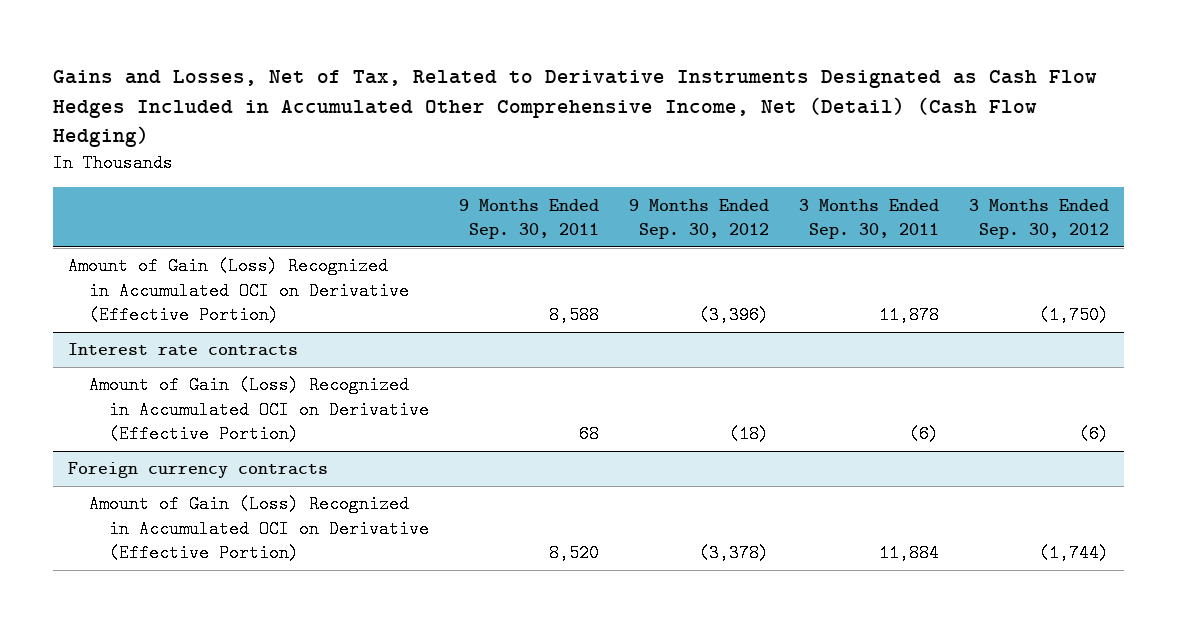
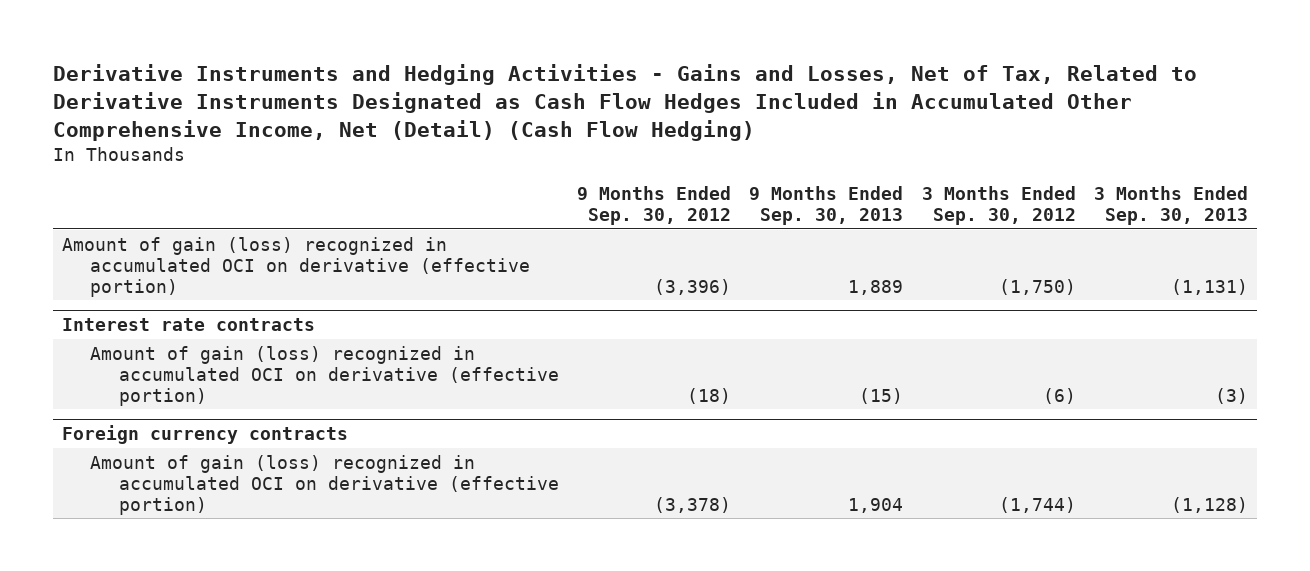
[53,70,1098,148] Gains and Losses, Net of Tax, Related to Derivative Instruments Designated as Cash Flow Hedges Included in Accumulated Other Comprehensive Income, Net (Detail) (Cash Flow Hedging) -> [52,63,1197,141] Derivative Instruments and Hedging Activities - Gains and Losses, Net of Tax, Related to Derivative Instruments Designated as Cash Flow Hedges Included in Accumulated Other Comprehensive Income, Net (Detail) (Cash Flow Hedging)
[459,198,600,239] 9 Months Ended Sep. 30, 2011 -> none
[799,198,940,239] 3 Months Ended Sep. 30, 2011 -> none
none -> [749,185,904,225] 9 Months Ended Sep. 30, 2013
none -> [1094,185,1249,225] 3 Months Ended Sep. 30, 2013
[68,257,409,324] Amount of Gain (Loss) Recognized in Accumulated OCI on Derivative (Effective Portion) -> [61,237,531,297] Amount of gain (loss) recognized in accumulated OCI on derivative (effective portion)
[88,376,430,443] Amount of Gain (Loss) Recognized in Accumulated OCI on Derivative (Effective Portion) -> [90,346,559,406] Amount of gain (loss) recognized in accumulated OCI on derivative (effective portion)
[88,495,430,562] Amount of Gain (Loss) Recognized in Accumulated OCI on Derivative (Effective Portion) -> [90,455,559,515] Amount of gain (loss) recognized in accumulated OCI on derivative (effective portion)

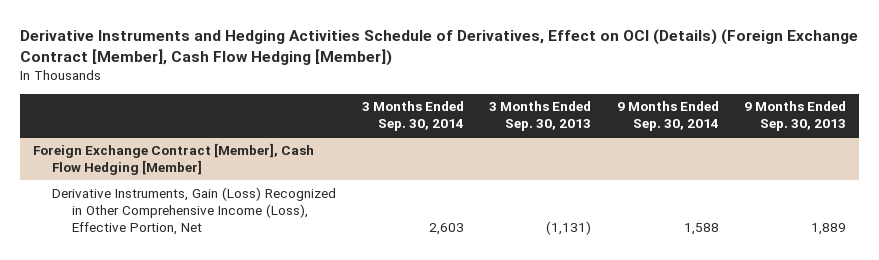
[52,63,1197,141] Derivative Instruments and Hedging Activities - Gains and Losses, Net of Tax, Related to Derivative Instruments Designated as Cash Flow Hedges Included in Accumulated Other Comprehensive Income, Net (Detail) (Cash Flow Hedging) -> [20,29,859,66] Derivative Instruments and Hedging Activities Schedule of Derivatives, Effect on OCI (Details) (Foreign Exchange Contract [Member], Cash Flow Hedging [Member])
[576,185,731,225] 9 Months Ended Sep. 30, 2012 -> none
[921,185,1076,225] 3 Months Ended Sep. 30, 2012 -> none
none -> [361,101,464,132] 3 Months Ended Sep. 30, 2014
none -> [616,101,719,132] 9 Months Ended Sep. 30, 2014
[61,318,315,332] Interest rate contracts -> none
[90,346,559,406] Amount of gain (loss) recognized in accumulated OCI on derivative (effective portion) -> none
[61,425,348,445] Foreign currency contracts -> none
[90,455,559,515] Amount of gain (loss) recognized in accumulated OCI on derivative (effective portion) -> none
none -> [32,142,314,175] Foreign Exchange Contract [Member], Cash Flow Hedging [Member]
[61,237,531,297] Amount of gain (loss) recognized in accumulated OCI on derivative (effective portion) -> [52,186,337,236] Derivative Instruments, Gain (Loss) Recognized in Other Comprehensive Income (Loss), Effective Portion, Net

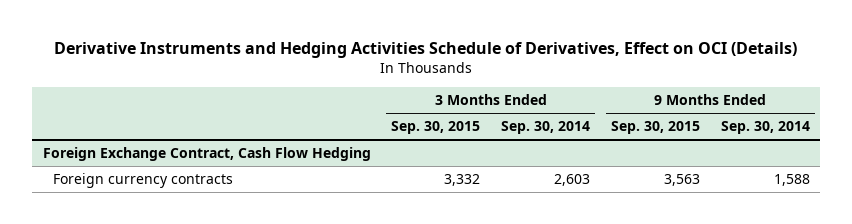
[20,29,859,66] Derivative Instruments and Hedging Activities Schedule of Derivatives, Effect on OCI (Details) (Foreign Exchange Contract [Member], Cash Flow Hedging [Member]) -> [54,42,798,59] Derivative Instruments and Hedging Activities Schedule of Derivatives, Effect on OCI (Details)
[489,101,592,132] 3 Months Ended Sep. 30, 2013 -> none
[744,101,847,132] 9 Months Ended Sep. 30, 2013 -> none
none -> [391,121,481,135] Sep. 30, 2015
none -> [610,121,700,135] Sep. 30, 2015
[32,142,314,175] Foreign Exchange Contract [Member], Cash Flow Hedging [Member] -> [42,147,371,162] Foreign Exchange Contract, Cash Flow Hedging
[52,186,337,236] Derivative Instruments, Gain (Loss) Recognized in Other Comprehensive Income (Loss), Effective Portion, Net -> [53,173,234,189] Foreign currency contracts

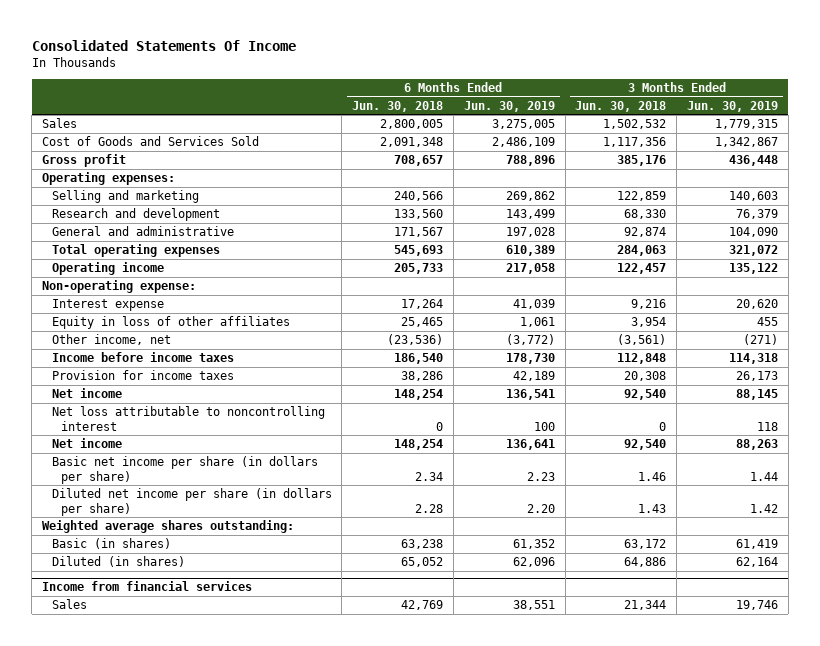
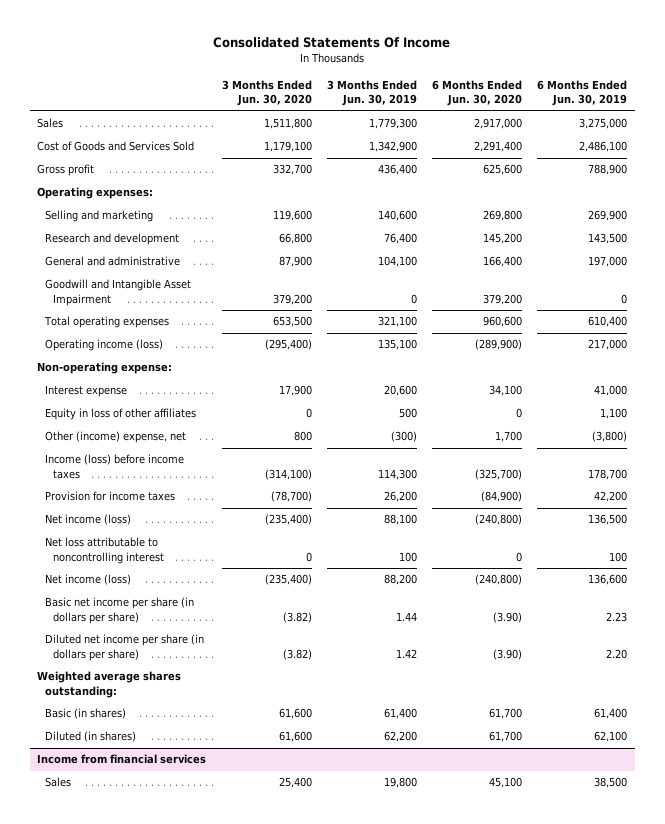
[352,100,444,112] Jun. 30, 2018 -> none
[575,100,667,112] Jun. 30, 2018 -> none
none -> [221,79,312,107] 3 Months Ended Jun. 30, 2020
none -> [432,79,523,107] 6 Months Ended Jun. 30, 2020
[491,119,555,130] 3,275,005 -> [579,118,628,130] 3,275,000
[714,119,778,130] 1,779,315 -> [368,118,417,130] 1,779,300
[491,137,555,148] 2,486,109 -> [579,141,628,153] 2,486,100
[714,137,778,148] 1,342,867 -> [368,141,417,153] 1,342,900
[505,155,555,167] 788,896 -> [588,164,628,176] 788,900
[728,155,778,167] 436,448 -> [377,164,417,176] 436,400
[505,191,555,202] 269,862 -> [588,210,628,222] 269,900
[728,191,778,202] 140,603 -> [377,210,417,222] 140,600
[505,209,555,220] 143,499 -> [588,233,628,245] 143,500
[735,209,778,220] 76,379 -> [383,233,417,245] 76,400
[505,227,555,238] 197,028 -> [588,256,628,268] 197,000
[728,227,778,238] 104,090 -> [377,256,417,268] 104,100
none -> [45,279,192,306] Goodwill and Intangible Asset Impairment
[505,245,555,257] 610,389 -> [588,316,628,328] 610,400
[728,245,778,257] 321,072 -> [377,316,417,328] 321,100
[51,262,164,276] Operating income -> [45,339,164,352] Operating income (loss)
[505,263,555,275] 217,058 -> [588,339,628,351] 217,000
[728,263,778,275] 135,122 -> [377,339,417,351] 135,100
[512,299,555,310] 41,039 -> [594,385,628,397] 41,000
[735,299,778,310] 20,620 -> [383,385,417,397] 20,600
[519,317,555,328] 1,061 -> [600,408,628,420] 1,100
[756,317,778,327] 455 -> [398,408,417,419] 500
[51,334,171,346] Other income, net -> [45,431,187,444] Other (income) expense, net
[505,334,555,346] (3,772) -> [592,431,628,443] (3,800)
[742,334,778,346] (271) -> [390,431,417,443] (300)
[51,352,234,363] Income before income taxes -> [45,454,185,479] Income (loss) before income taxes
[505,353,555,365] 178,730 -> [588,468,628,480] 178,700
[728,353,778,365] 114,318 -> [377,468,417,480] 114,300
[512,371,555,382] 42,189 -> [594,491,628,503] 42,200
[735,371,778,382] 26,173 -> [383,491,417,503] 26,200
[51,388,122,399] Net income -> [45,514,132,526] Net income (loss)
[505,389,555,401] 136,541 -> [588,514,628,526] 136,500
[735,389,778,401] 88,145 -> [383,514,417,526] 88,100
[756,421,778,431] 118 -> [398,551,417,562] 100
[51,438,122,449] Net income -> [45,574,132,586] Net income (loss)
[505,439,555,451] 136,641 -> [588,574,628,586] 136,600
[735,439,778,451] 88,263 -> [383,574,417,586] 88,200
[512,539,555,550] 61,352 -> [594,708,628,720] 61,400
[735,539,778,550] 61,419 -> [383,708,417,720] 61,400
[512,557,555,568] 62,096 -> [594,731,628,743] 62,100
[735,557,778,568] 62,164 -> [383,731,417,743] 62,200
[512,600,555,611] 38,551 -> [594,777,628,789] 38,500
[735,600,778,611] 19,746 -> [383,777,417,789] 19,800

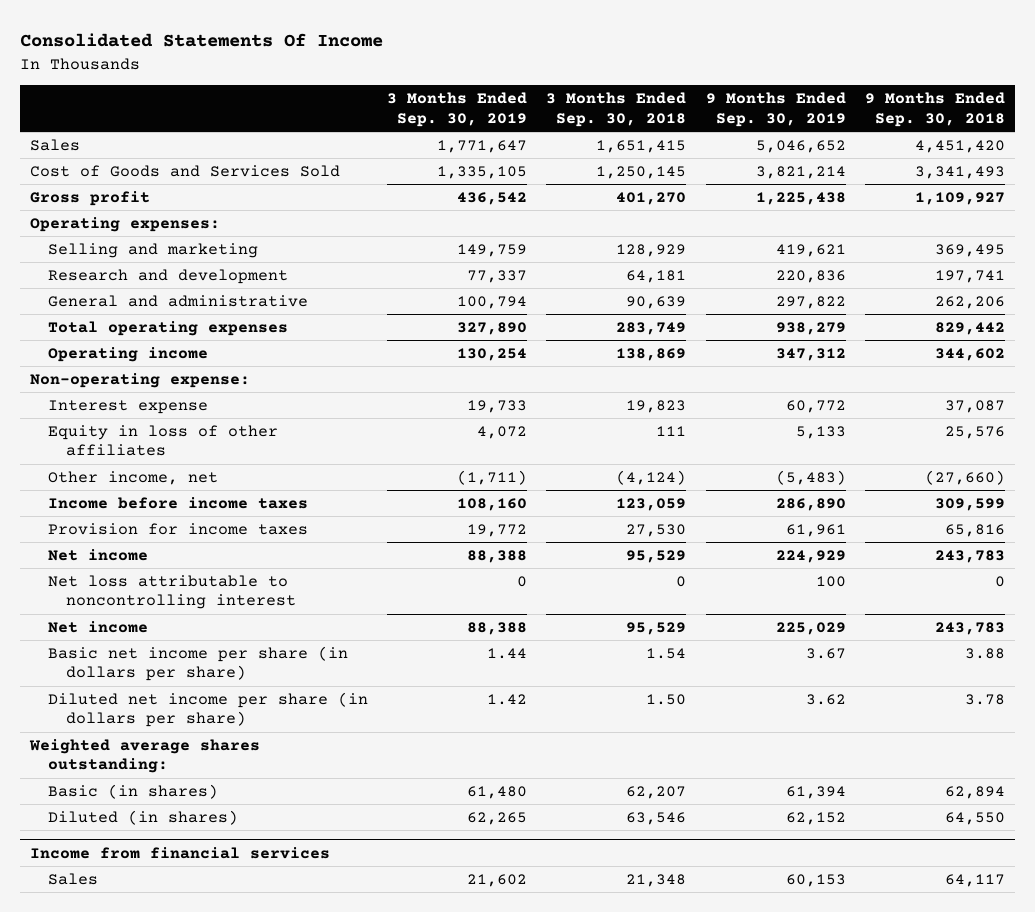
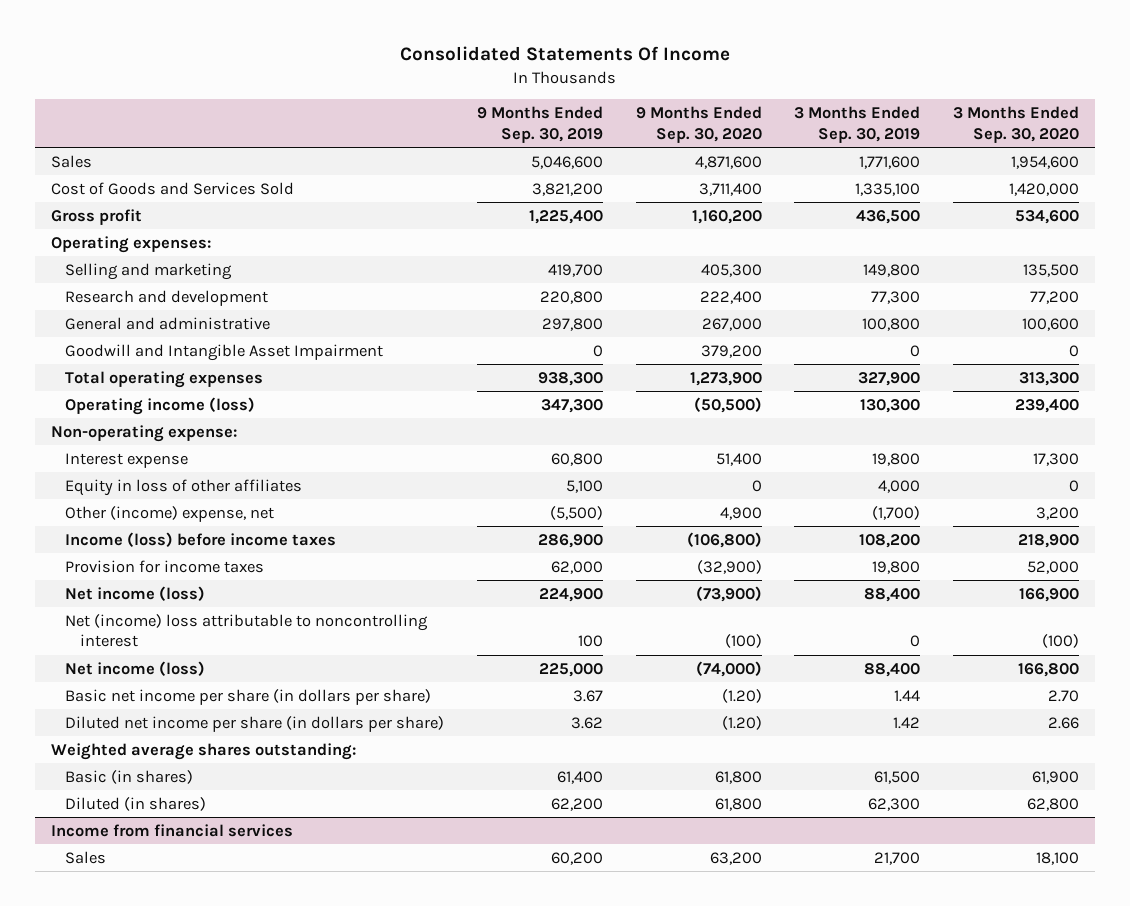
[546,92,687,127] 3 Months Ended Sep. 30, 2018 -> none
[865,92,1006,127] 9 Months Ended Sep. 30, 2018 -> none
none -> [635,106,762,143] 9 Months Ended Sep. 30, 2020
none -> [952,106,1079,143] 3 Months Ended Sep. 30, 2020
[437,139,528,153] 1,771,647 -> [859,155,921,169] 1,771,600
[755,139,846,153] 5,046,652 -> [530,155,603,169] 5,046,600
[437,165,528,179] 1,335,105 -> [855,182,921,196] 1,335,100
[755,165,846,179] 3,821,214 -> [531,182,603,196] 3,821,200
[457,191,528,205] 436,542 -> [856,209,921,224] 436,500
[755,191,846,205] 1,225,438 -> [528,209,603,224] 1,225,400
[457,243,528,257] 149,759 -> [863,263,921,277] 149,800
[775,243,846,257] 419,621 -> [547,263,603,277] 419,700
[467,269,528,283] 77,337 -> [871,290,921,304] 77,300
[775,269,846,283] 220,836 -> [539,290,603,304] 220,800
[457,295,528,309] 100,794 -> [862,317,921,331] 100,800
[775,295,846,309] 297,822 -> [541,317,603,331] 297,800
none -> [65,343,384,361] Goodwill and Intangible Asset Impairment
[457,321,528,335] 327,890 -> [858,371,921,386] 327,900
[775,321,846,335] 938,279 -> [537,371,603,386] 938,300
[47,346,208,362] Operating income -> [65,396,256,415] Operating income (loss)
[457,347,528,361] 130,254 -> [860,398,921,413] 130,300
[775,347,846,361] 347,312 -> [540,398,603,413] 347,300
[467,399,528,413] 19,733 -> [872,452,921,466] 19,800
[785,399,846,413] 60,772 -> [550,452,603,466] 60,800
[477,425,528,439] 4,072 -> [878,479,921,493] 4,000
[795,425,846,439] 5,133 -> [565,479,603,493] 5,100
[47,470,218,485] Other income, net -> [65,505,275,522] Other (income) expense, net
[457,469,528,485] (1,711) -> [872,505,921,520] (1,700)
[775,469,846,485] (5,483) -> [549,505,603,520] (5,500)
[47,496,308,509] Income before income taxes -> [65,531,337,547] Income (loss) before income taxes
[457,497,528,511] 108,160 -> [859,533,921,548] 108,200
[775,497,846,511] 286,890 -> [537,533,603,548] 286,900
[467,523,528,537] 19,772 -> [872,560,921,574] 19,800
[785,523,846,537] 61,961 -> [550,560,603,574] 62,000
[47,548,148,561] Net income -> [65,585,206,601] Net income (loss)
[467,549,528,563] 88,388 -> [864,587,921,602] 88,400
[775,549,846,563] 224,929 -> [538,587,603,602] 224,900
[47,574,296,610] Net loss attributable to noncontrolling interest -> [65,613,429,648] Net (income) loss attributable to noncontrolling interest
[47,620,148,633] Net income -> [65,660,206,676] Net income (loss)
[467,621,528,635] 88,388 -> [864,662,921,677] 88,400
[775,621,846,635] 225,029 -> [538,662,603,677] 225,000
[467,785,528,799] 61,480 -> [874,770,921,784] 61,500
[785,785,846,799] 61,394 -> [556,770,603,784] 61,400
[467,811,528,825] 62,265 -> [868,797,921,811] 62,300
[785,811,846,825] 62,152 -> [550,797,603,811] 62,200
[467,873,528,887] 21,602 -> [874,851,921,865] 21,700
[785,873,846,887] 60,153 -> [550,851,603,865] 60,200

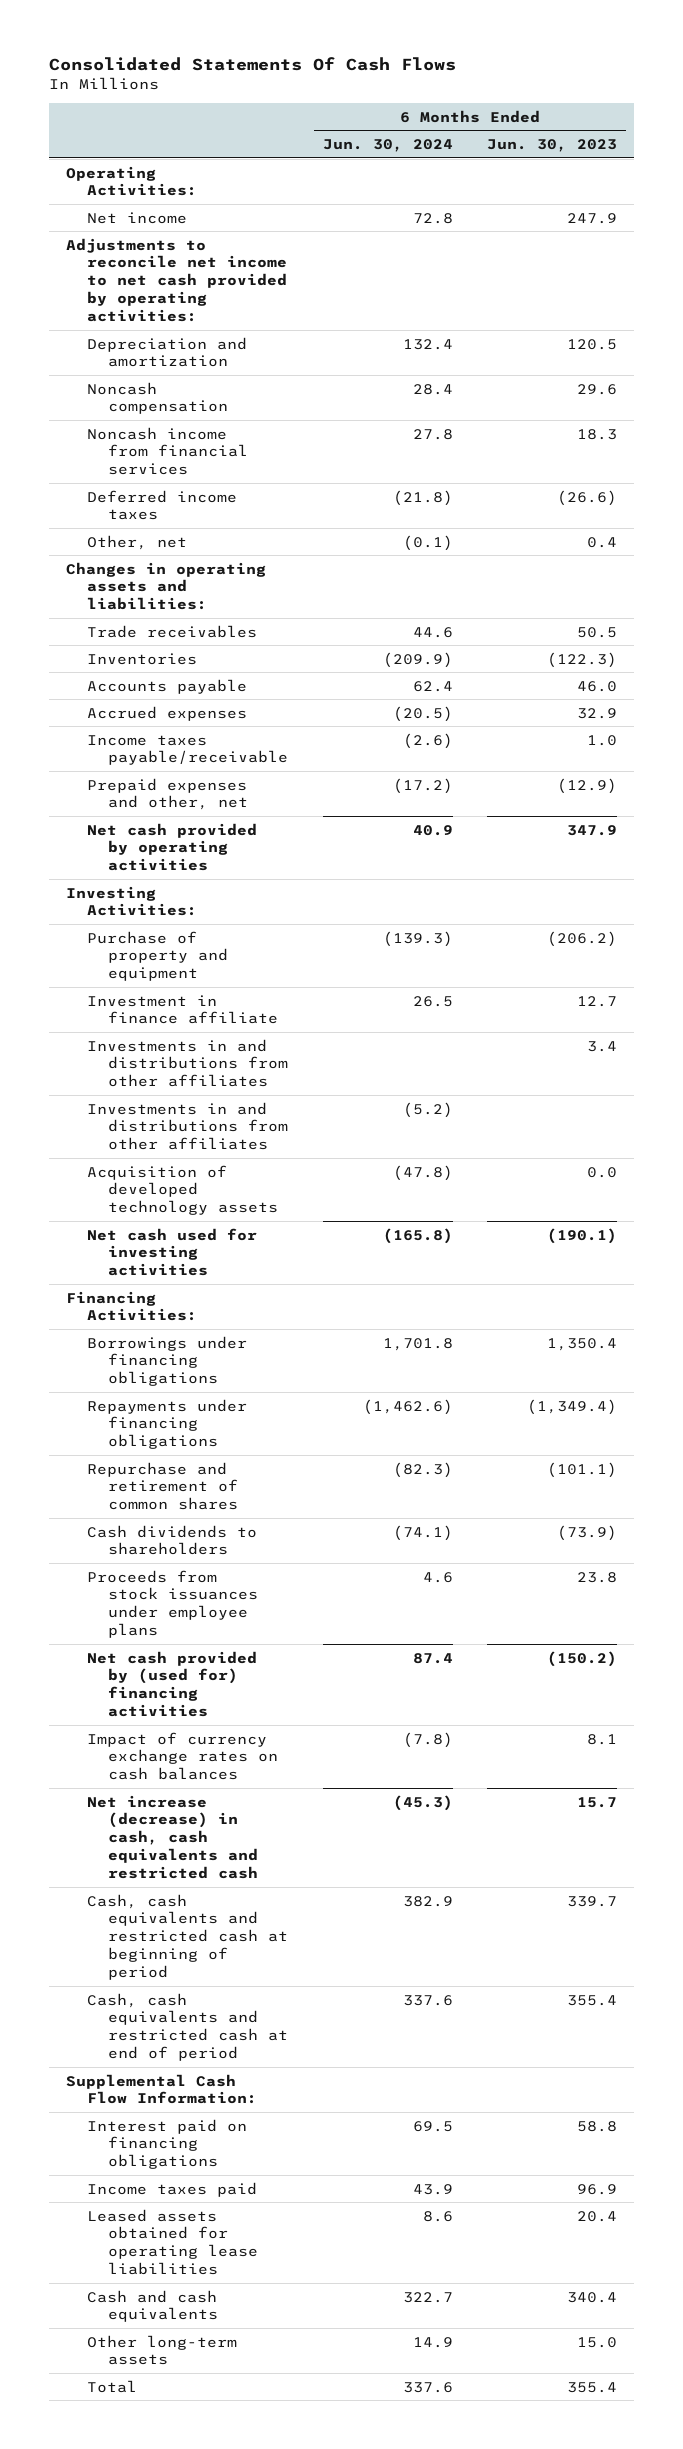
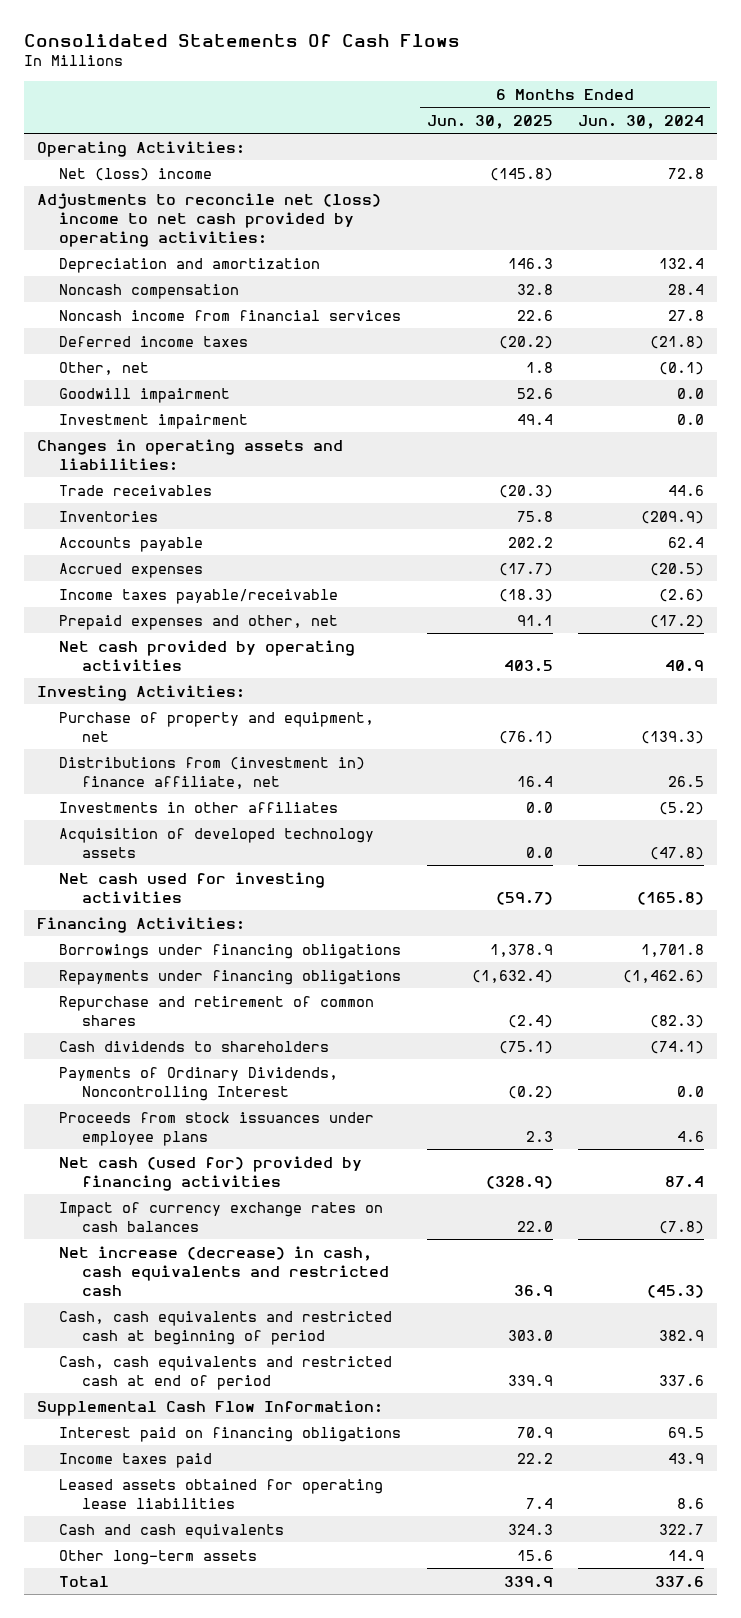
[487,139,618,153] Jun. 30, 2023 -> none
none -> [426,114,553,129] Jun. 30, 2025
[86,211,187,224] Net income -> [59,167,213,181] Net (loss) income
[65,237,287,322] Adjustments to reconcile net income to net cash provided by operating activities: -> [36,192,381,247] Adjustments to reconcile net (loss) income to net cash provided by operating activities:
none -> [59,387,231,403] Goodwill impairment
none -> [59,413,249,429] Investment impairment
[86,1038,289,1088] Investments in and distributions from other affiliates -> none
[86,930,229,982] Purchase of property and equipment -> [59,711,375,742] Purchase of property and equipment, net
[86,994,279,1025] Investment in finance affiliate -> [59,756,366,789] Distributions from (investment in) finance affiliate, net
[86,1101,289,1151] Investments in and distributions from other affiliates -> [59,801,339,813] Investments in other affiliates
none -> [59,1066,339,1101] Payments of Ordinary Dividends, Noncontrolling Interest
[86,1650,257,1717] Net cash provided by (used for) financing activities -> [59,1155,363,1191] Net cash (used for) provided by financing activities

